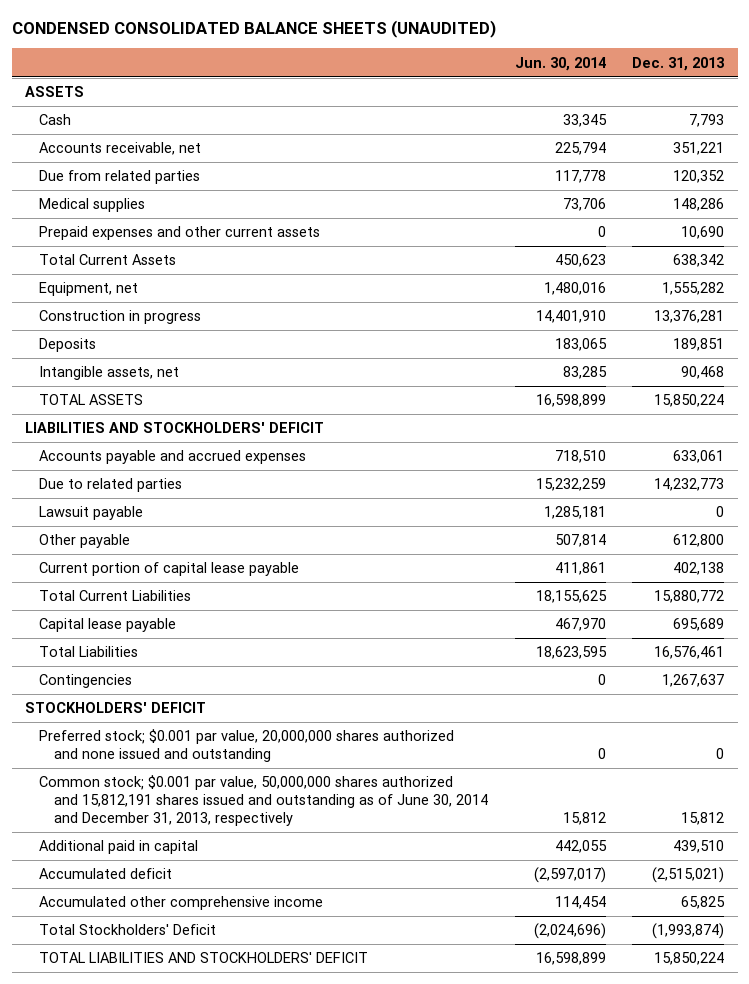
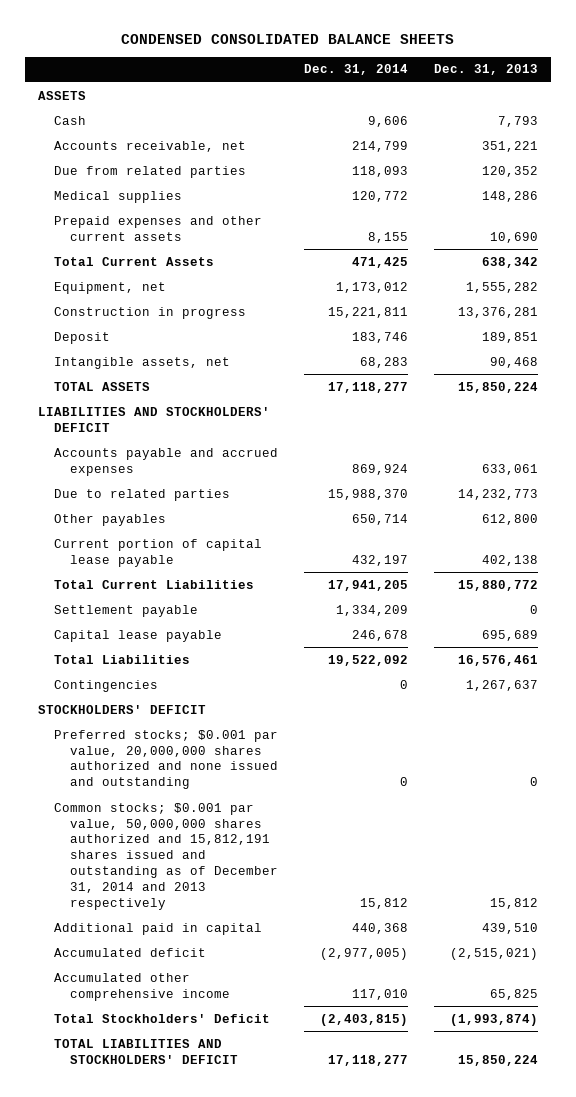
[11,19,496,38] CONDENSED CONSOLIDATED BALANCE SHEETS (UNAUDITED) -> [120,34,454,45] CONDENSED CONSOLIDATED BALANCE SHEETS
[514,56,606,71] Jun. 30, 2014 -> none
none -> [303,64,408,76] Dec. 31, 2014
[39,338,97,353] Deposits -> [53,331,110,344] Deposit
[39,506,144,521] Lawsuit payable -> none
[39,534,131,549] Other payable -> [53,513,166,526] Other payables
none -> [53,604,198,617] Settlement payable
[39,729,455,763] Preferred stock; $0.001 par value, 20,000,000 shares authorized and none issued and outstanding -> [53,729,278,790] Preferred stocks; $0.001 par value, 20,000,000 shares authorized and none issued and outstanding
[39,775,488,827] Common stock; $0.001 par value, 50,000,000 shares authorized and 15,812,191 shares issued and outstanding as of June 30, 2014 and December 31, 2013, respectively -> [53,802,278,910] Common stocks; $0.001 par value, 50,000,000 shares authorized and 15,812,191 shares issued and outstanding as of December 31, 2014 and 2013 respectively

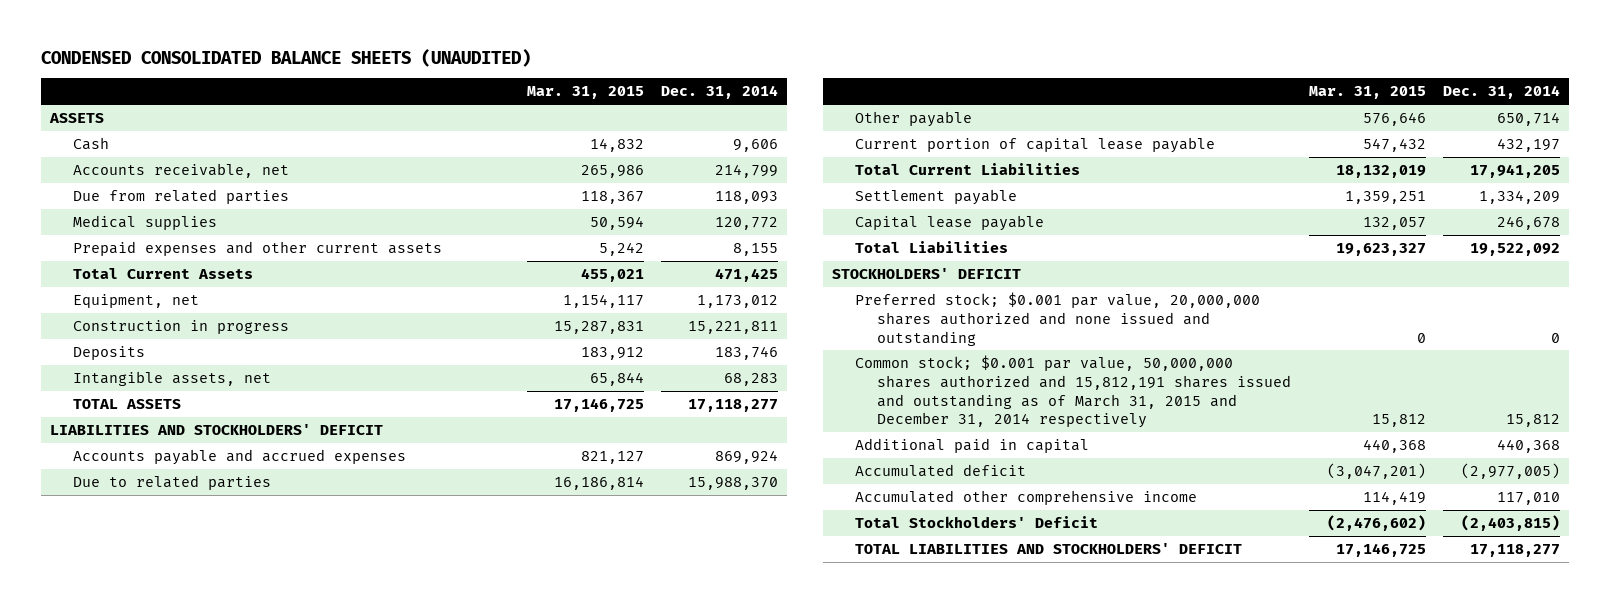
[120,34,454,45] CONDENSED CONSOLIDATED BALANCE SHEETS -> [41,48,532,67] CONDENSED CONSOLIDATED BALANCE SHEETS (UNAUDITED)
[434,64,539,76] Dec. 31, 2013 -> none
none -> [526,86,644,100] Mar. 31, 2015
[53,331,110,344] Deposit -> [72,345,145,360] Deposits
[53,513,166,526] Other payables -> [854,110,972,127] Other payable
[53,679,158,692] Contingencies -> none
[53,729,278,790] Preferred stocks; $0.001 par value, 20,000,000 shares authorized and none issued and outstanding -> [854,291,1260,346] Preferred stock; $0.001 par value, 20,000,000 shares authorized and none issued and outstanding
[53,802,278,910] Common stocks; $0.001 par value, 50,000,000 shares authorized and 15,812,191 shares issued and outstanding as of December 31, 2014 and 2013 respectively -> [854,354,1292,429] Common stock; $0.001 par value, 50,000,000 shares authorized and 15,812,191 shares issued and outstanding as of March 31, 2015 and December 31, 2014 respectively

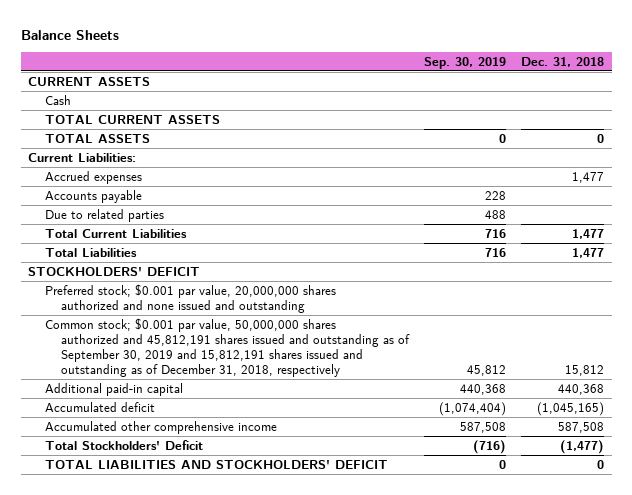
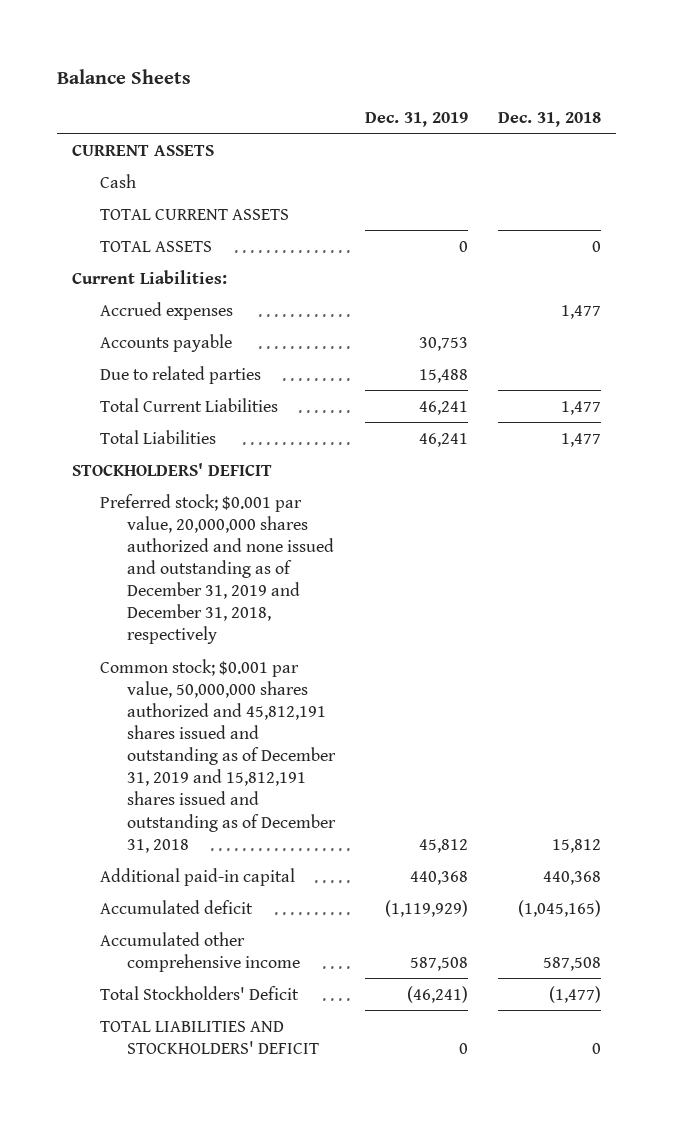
[424,56,507,69] Sep. 30, 2019 -> none
none -> [365,111,469,127] Dec. 31, 2019
[44,283,336,313] Preferred stock; $0.001 par value, 20,000,000 shares authorized and none issued and outstanding -> [99,493,335,645] Preferred stock; $0.001 par value, 20,000,000 shares authorized and none issued and outstanding as of December 31, 2019 and December 31, 2018, respectively
[44,317,410,377] Common stock; $0.001 par value, 50,000,000 shares authorized and 45,812,191 shares issued and outstanding as of September 30, 2019 and 15,812,191 shares issued and outstanding as of December 31, 2018, respectively -> [99,658,337,853] Common stock; $0.001 par value, 50,000,000 shares authorized and 45,812,191 shares issued and outstanding as of December 31, 2019 and 15,812,191 shares issued and outstanding as of December 31, 2018

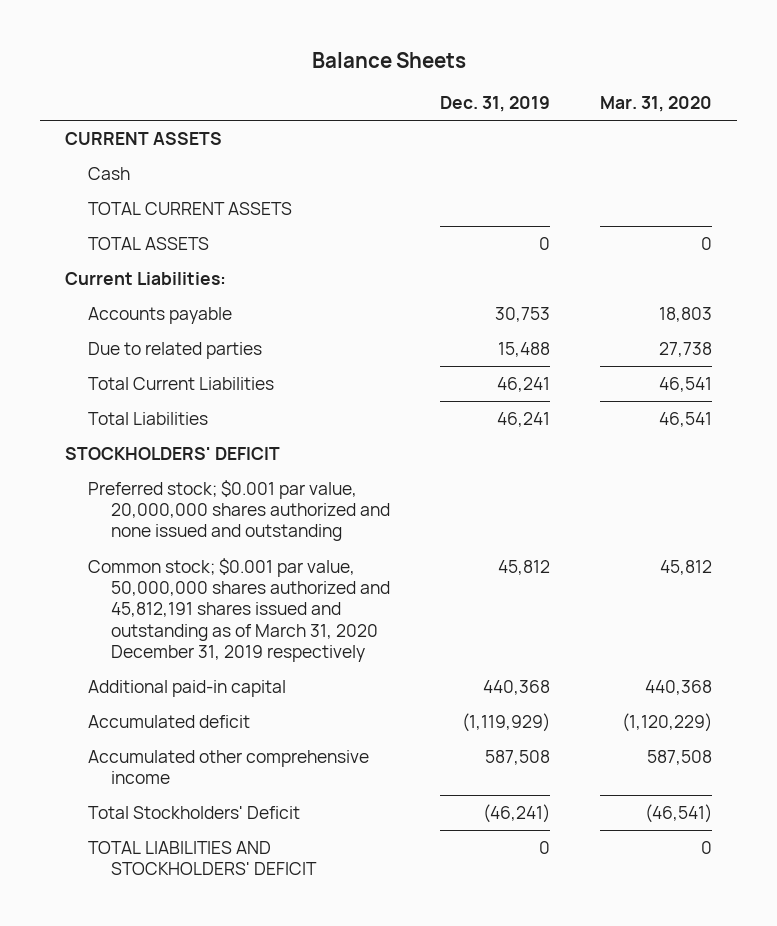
[498,111,602,127] Dec. 31, 2018 -> none
none -> [600,96,713,113] Mar. 31, 2020
[99,301,233,320] Accrued expenses -> none
[99,493,335,645] Preferred stock; $0.001 par value, 20,000,000 shares authorized and none issued and outstanding as of December 31, 2019 and December 31, 2018, respectively -> [88,480,391,542] Preferred stock; $0.001 par value, 20,000,000 shares authorized and none issued and outstanding
[99,658,337,853] Common stock; $0.001 par value, 50,000,000 shares authorized and 45,812,191 shares issued and outstanding as of December 31, 2019 and 15,812,191 shares issued and outstanding as of December 31, 2018 -> [88,558,391,662] Common stock; $0.001 par value, 50,000,000 shares authorized and 45,812,191 shares issued and outstanding as of March 31, 2020 December 31, 2019 respectively

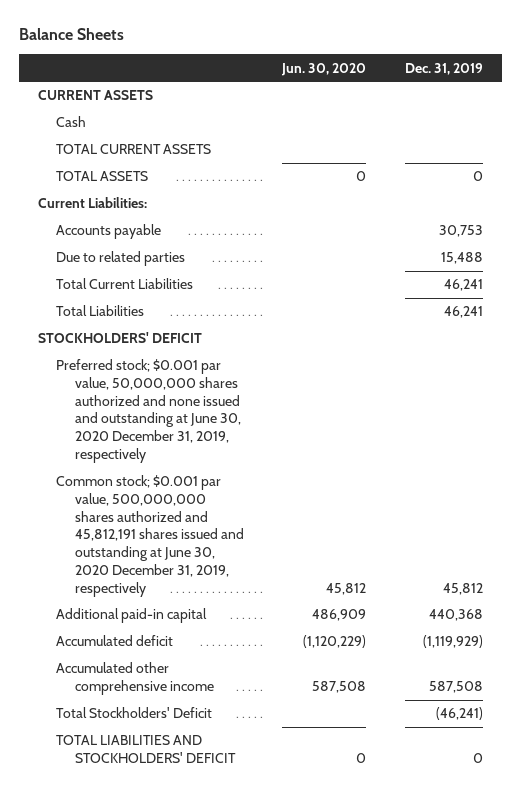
[600,96,713,113] Mar. 31, 2020 -> none
none -> [281,62,367,76] Jun. 30, 2020
[88,480,391,542] Preferred stock; $0.001 par value, 20,000,000 shares authorized and none issued and outstanding -> [56,359,241,463] Preferred stock; $0.001 par value, 50,000,000 shares authorized and none issued and outstanding at June 30, 2020 December 31, 2019, respectively
[88,558,391,662] Common stock; $0.001 par value, 50,000,000 shares authorized and 45,812,191 shares issued and outstanding as of March 31, 2020 December 31, 2019 respectively -> [56,475,244,597] Common stock; $0.001 par value, 500,000,000 shares authorized and 45,812,191 shares issued and outstanding at June 30, 2020 December 31, 2019, respectively

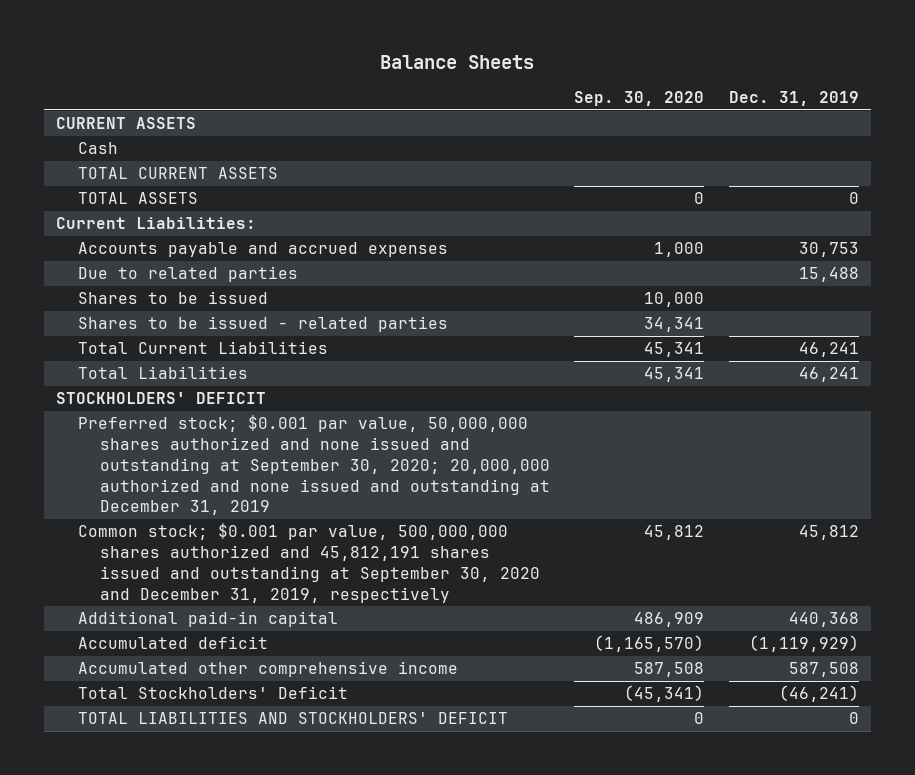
[281,62,367,76] Jun. 30, 2020 -> none
none -> [574,91,705,107] Sep. 30, 2020
[56,224,162,240] Accounts payable -> [77,242,448,258] Accounts payable and accrued expenses
none -> [77,291,268,305] Shares to be issued
none -> [77,316,448,333] Shares to be issued - related parties
[56,359,241,463] Preferred stock; $0.001 par value, 50,000,000 shares authorized and none issued and outstanding at June 30, 2020 December 31, 2019, respectively -> [77,415,550,516] Preferred stock; $0.001 par value, 50,000,000 shares authorized and none issued and outstanding at September 30, 2020; 20,000,000 authorized and none issued and outstanding at December 31, 2019
[56,475,244,597] Common stock; $0.001 par value, 500,000,000 shares authorized and 45,812,191 shares issued and outstanding at June 30, 2020 December 31, 2019, respectively -> [77,523,540,603] Common stock; $0.001 par value, 500,000,000 shares authorized and 45,812,191 shares issued and outstanding at September 30, 2020 and December 31, 2019, respectively

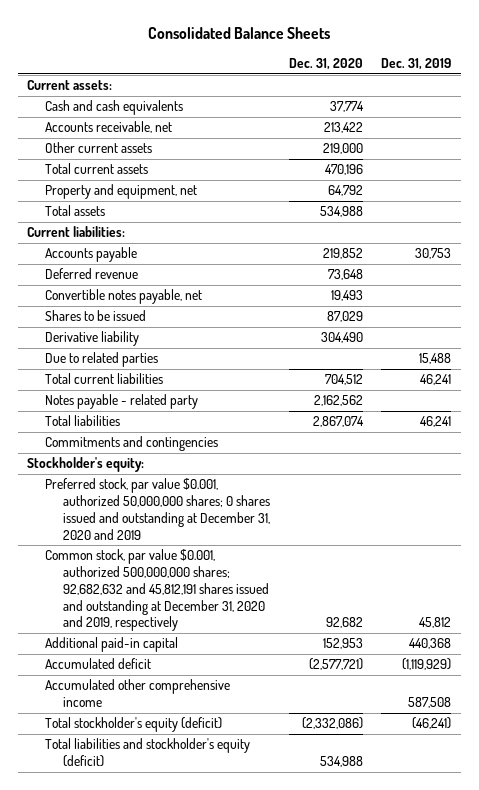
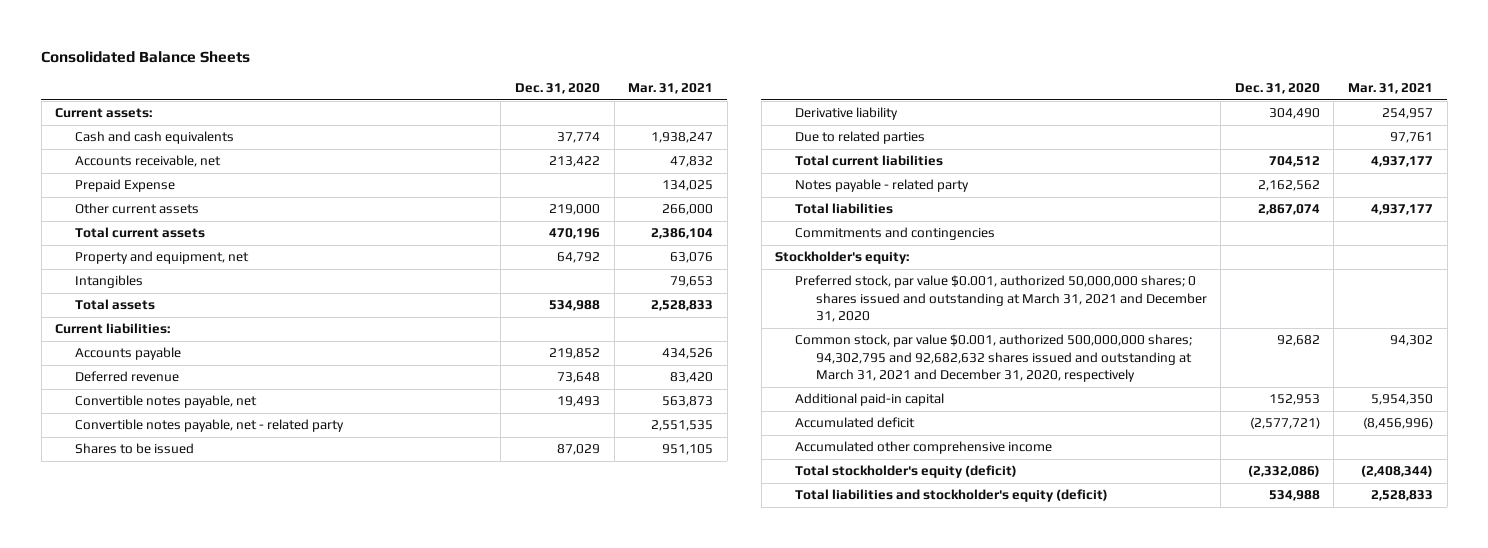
[381,58,452,71] Dec. 31, 2019 -> none
none -> [628,83,714,95] Mar. 31, 2021
none -> [75,179,176,193] Prepaid Expense
none -> [75,275,144,289] Intangibles
none -> [75,419,345,433] Convertible notes payable, net - related party
[45,478,270,540] Preferred stock, par value $0.001, authorized 50,000,000 shares; 0 shares issued and outstanding at December 31, 2020 and 2019 -> [795,275,1207,323] Preferred stock, par value $0.001, authorized 50,000,000 shares; 0 shares issued and outstanding at March 31, 2021 and December 31, 2020
[45,549,269,632] Common stock, par value $0.001, authorized 500,000,000 shares; 92,682,632 and 45,812,191 shares issued and outstanding at December 31, 2020 and 2019, respectively -> [795,334,1193,383] Common stock, par value $0.001, authorized 500,000,000 shares; 94,302,795 and 92,682,632 shares issued and outstanding at March 31, 2021 and December 31, 2020, respectively

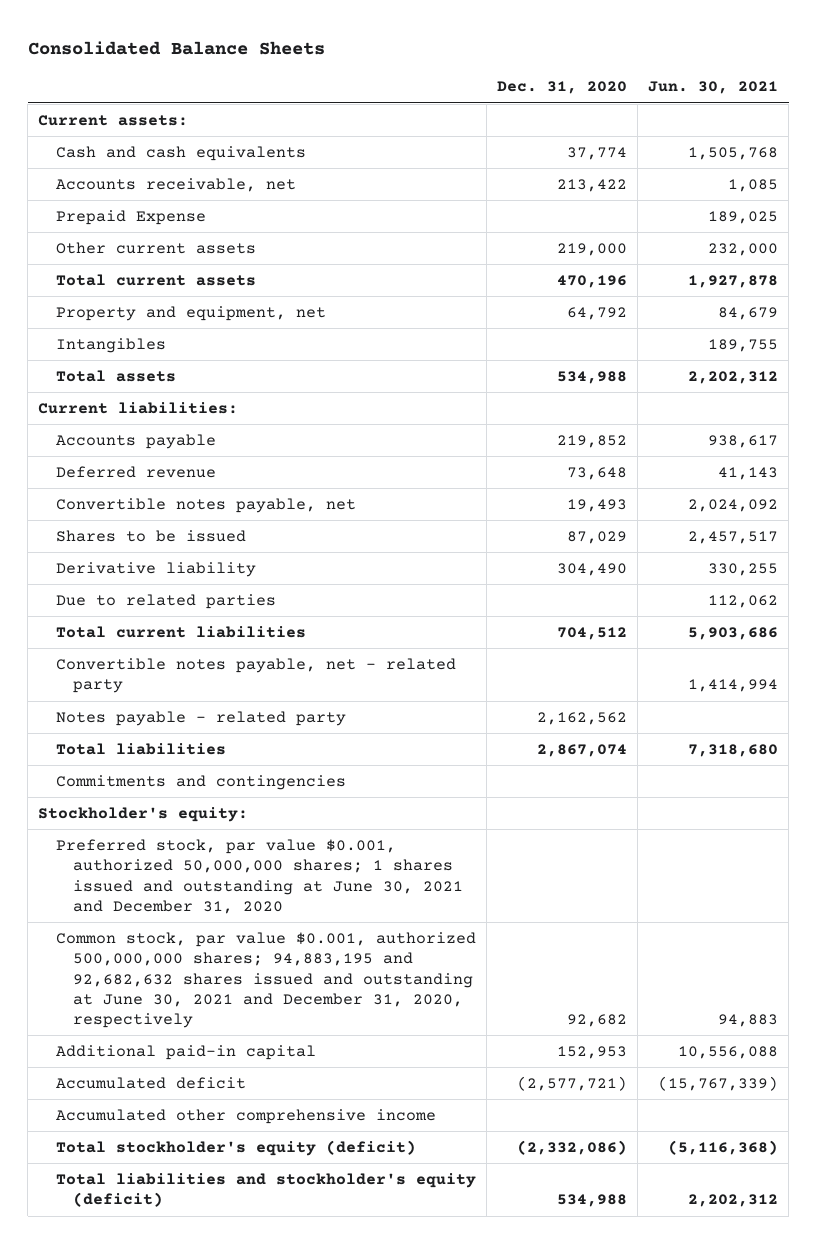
[628,83,714,95] Mar. 31, 2021 -> none
none -> [648,81,779,95] Jun. 30, 2021
[75,419,345,433] Convertible notes payable, net - related party -> [55,658,456,694] Convertible notes payable, net - related party
[795,275,1207,323] Preferred stock, par value $0.001, authorized 50,000,000 shares; 0 shares issued and outstanding at March 31, 2021 and December 31, 2020 -> [55,839,463,914] Preferred stock, par value $0.001, authorized 50,000,000 shares; 1 shares issued and outstanding at June 30, 2021 and December 31, 2020
[795,334,1193,383] Common stock, par value $0.001, authorized 500,000,000 shares; 94,302,795 and 92,682,632 shares issued and outstanding at March 31, 2021 and December 31, 2020, respectively -> [55,932,476,1029] Common stock, par value $0.001, authorized 500,000,000 shares; 94,883,195 and 92,682,632 shares issued and outstanding at June 30, 2021 and December 31, 2020, respectively

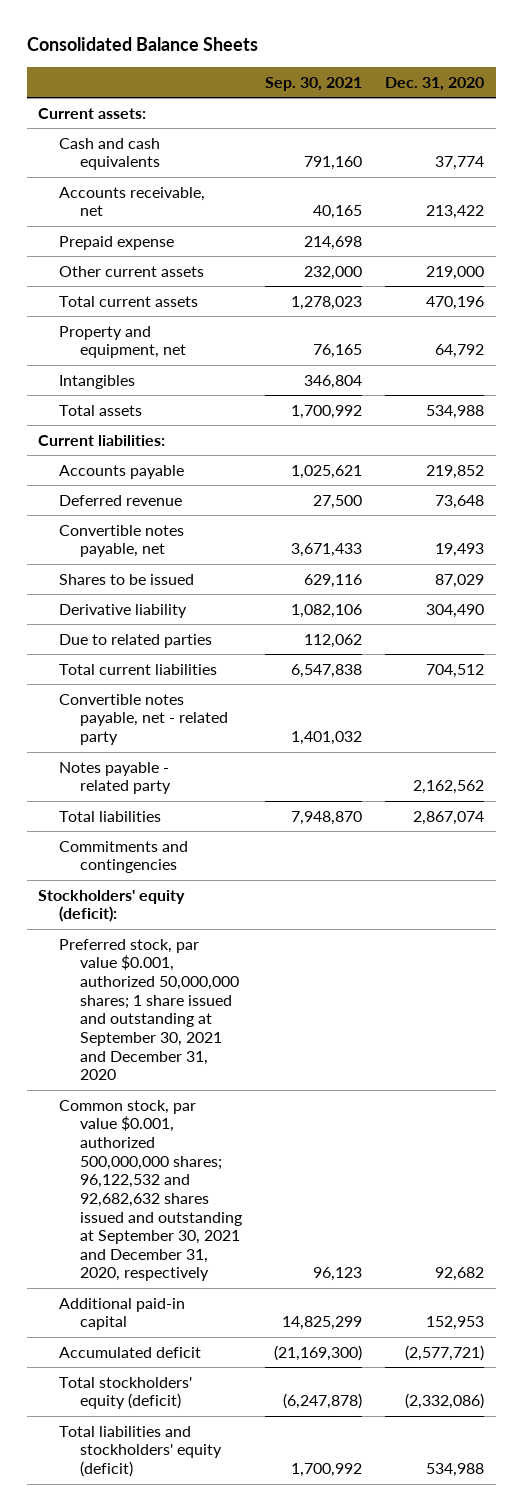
[648,81,779,95] Jun. 30, 2021 -> none
none -> [265,76,363,91] Sep. 30, 2021
[55,210,206,226] Prepaid Expense -> [59,235,175,250] Prepaid expense
[38,807,249,823] Stockholder's equity: -> [38,889,186,923] Stockholders' equity (deficit):
[55,839,463,914] Preferred stock, par value $0.001, authorized 50,000,000 shares; 1 shares issued and outstanding at June 30, 2021 and December 31, 2020 -> [59,938,240,1081] Preferred stock, par value $0.001, authorized 50,000,000 shares; 1 share issued and outstanding at September 30, 2021 and December 31, 2020
[55,932,476,1029] Common stock, par value $0.001, authorized 500,000,000 shares; 94,883,195 and 92,682,632 shares issued and outstanding at June 30, 2021 and December 31, 2020, respectively -> [59,1099,243,1282] Common stock, par value $0.001, authorized 500,000,000 shares; 96,122,532 and 92,682,632 shares issued and outstanding at September 30, 2021 and December 31, 2020, respectively
[55,1109,436,1125] Accumulated other comprehensive income -> none
[55,1140,416,1157] Total stockholder's equity (deficit) -> [59,1376,193,1410] Total stockholders' equity (deficit)
[55,1173,476,1208] Total liabilities and stockholder's equity (deficit) -> [59,1425,223,1478] Total liabilities and stockholders' equity (deficit)

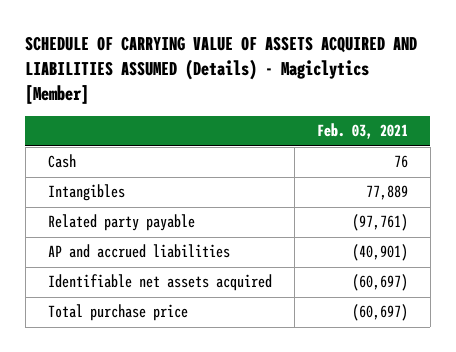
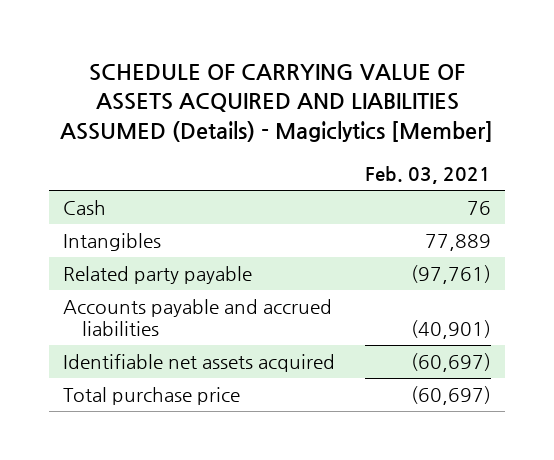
[47,244,230,259] AP and accrued liabilities -> [63,299,333,337] Accounts payable and accrued liabilities

